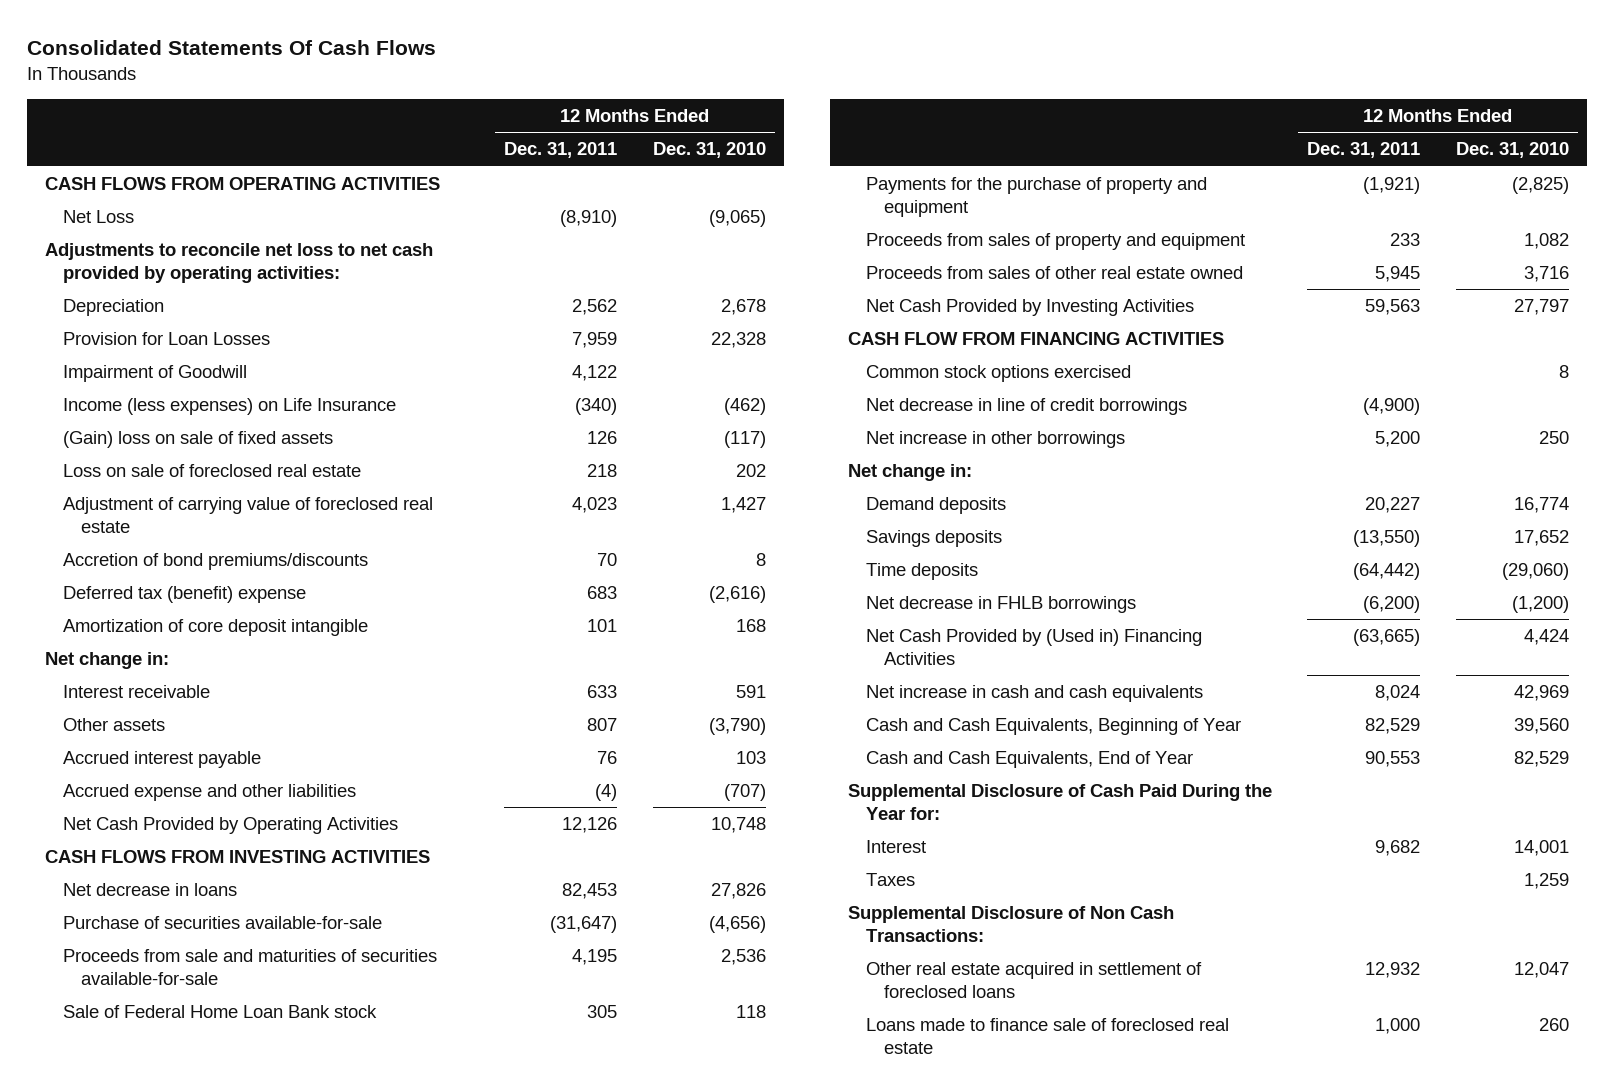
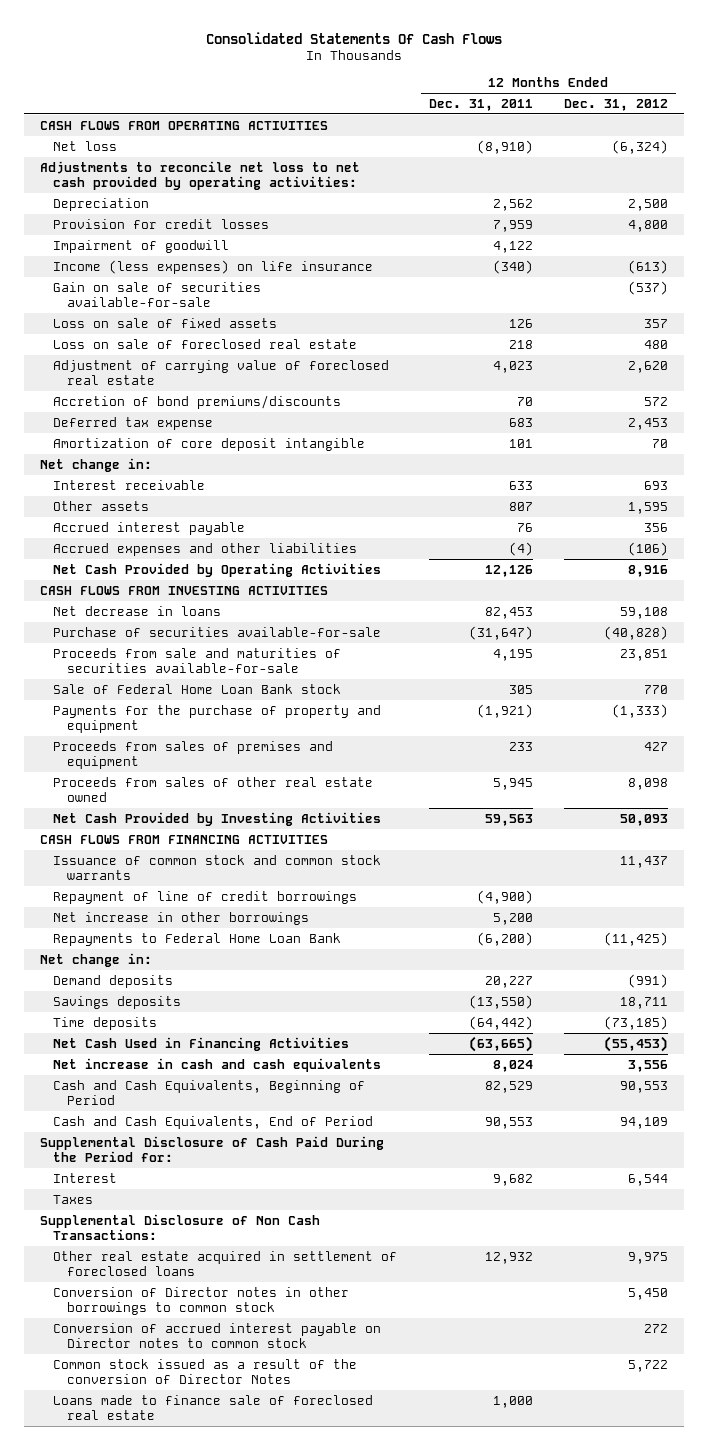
[653,142,767,159] Dec. 31, 2010 -> none
none -> [563,98,668,111] Dec. 31, 2012
[62,210,134,224] Net Loss -> [53,140,118,151] Net loss
[62,332,270,346] Provision for Loan Losses -> [53,218,270,229] Provision for credit losses
[62,365,247,383] Impairment of Goodwill -> [53,239,230,253] Impairment of goodwill
[62,398,396,416] Income (less expenses) on Life Insurance -> [53,259,374,274] Income (less expenses) on life insurance
none -> [53,281,262,307] Gain on sale of securities available-for-sale
[62,431,333,449] (Gain) loss on sale of fixed assets -> [53,317,278,328] Loss on sale of fixed assets
[62,586,306,604] Deferred tax (benefit) expense -> [53,416,214,430] Deferred tax expense
[62,784,356,802] Accrued expense and other liabilities -> [53,542,358,556] Accrued expenses and other liabilities
[865,233,1245,251] Proceeds from sales of property and equipment -> [53,740,334,769] Proceeds from sales of premises and equipment
[865,365,1131,383] Common stock options exercised -> none
[847,332,1224,346] CASH FLOW FROM FINANCING ACTIVITIES -> [40,834,329,844] CASH FLOWS FROM FINANCING ACTIVITIES
none -> [53,854,382,880] Issuance of common stock and common stock warrants
[865,398,1187,416] Net decrease in line of credit borrowings -> [53,890,358,904] Repayment of line of credit borrowings
none -> [53,932,342,946] Repayments to Federal Home Loan Bank
[865,596,1136,614] Net decrease in FHLB borrowings -> none
[865,629,1202,665] Net Cash Provided by (Used in) Financing Activities -> [53,1036,350,1051] Net Cash Used in Financing Activities
[865,718,1241,736] Cash and Cash Equivalents, Beginning of Year -> [53,1079,366,1105] Cash and Cash Equivalents, Beginning of Period
[865,751,1193,769] Cash and Cash Equivalents, End of Year -> [53,1115,374,1129] Cash and Cash Equivalents, End of Period
[847,784,1272,820] Supplemental Disclosure of Cash Paid During the Year for: -> [40,1135,385,1162] Supplemental Disclosure of Cash Paid During the Period for:
none -> [53,1286,350,1315] Conversion of Director notes in other borrowings to common stock
none -> [53,1322,382,1348] Conversion of accrued interest payable on Director notes to common stock
none -> [53,1358,358,1384] Common stock issued as a result of the conversion of Director Notes

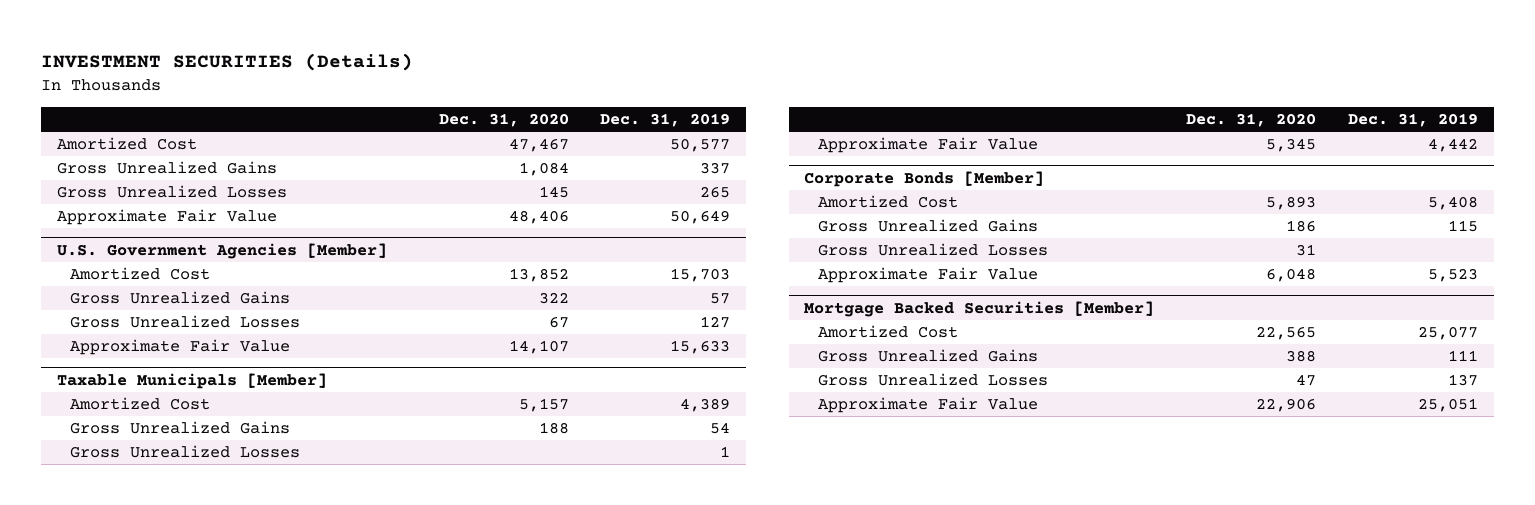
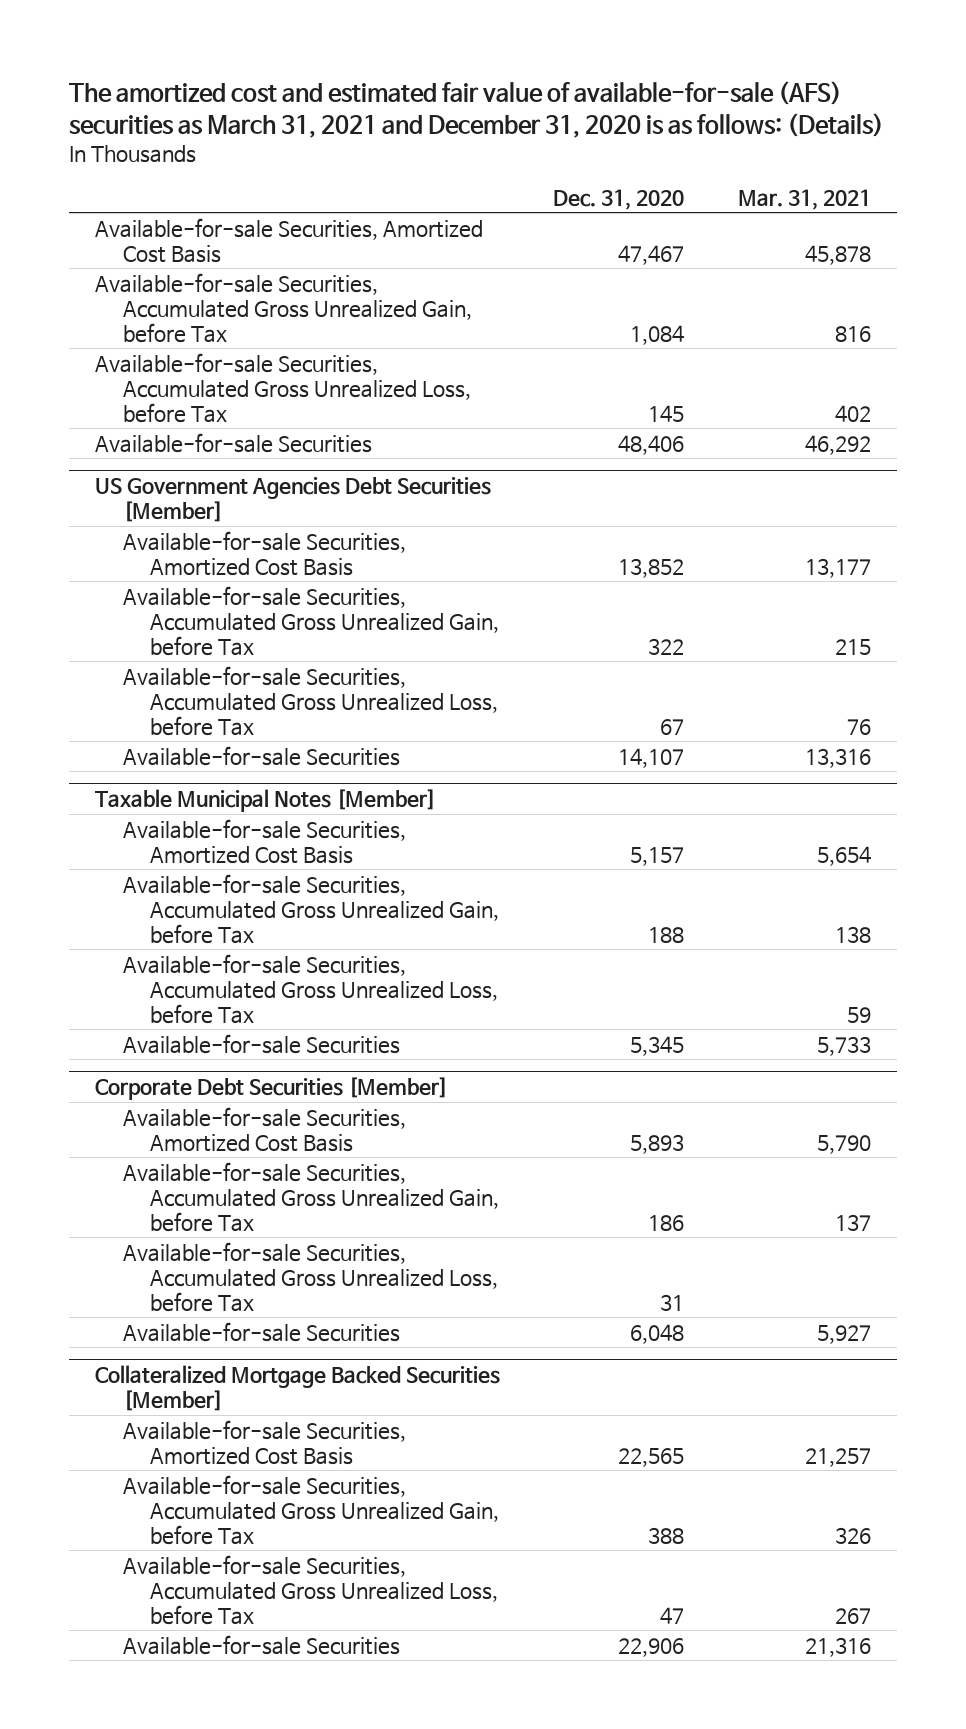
[40,53,413,72] INVESTMENT SECURITIES (Details) -> [68,81,884,139] The amortized cost and estimated fair value of available-for-sale (AFS) securities as March 31, 2021 and December 31, 2020 is as follows: (Details)
[600,113,731,128] Dec. 31, 2019 -> none
none -> [737,188,871,210] Mar. 31, 2021
[56,136,197,150] Amortized Cost -> [95,217,484,263] Available-for-sale Securities, Amortized Cost Basis
[56,160,277,174] Gross Unrealized Gains -> [95,272,472,343] Available-for-sale Securities, Accumulated Gross Unrealized Gain, before Tax
[56,184,287,198] Gross Unrealized Losses -> [95,352,471,423] Available-for-sale Securities, Accumulated Gross Unrealized Loss, before Tax
[56,208,277,225] Approximate Fair Value -> [95,432,373,453] Available-for-sale Securities
[56,242,387,259] U.S. Government Agencies [Member] -> [95,477,492,523] US Government Agencies Debt Securities [Member]
[70,266,211,280] Amortized Cost -> [122,530,406,576] Available-for-sale Securities, Amortized Cost Basis
[70,290,291,304] Gross Unrealized Gains -> [122,585,499,656] Available-for-sale Securities, Accumulated Gross Unrealized Gain, before Tax
[70,314,301,328] Gross Unrealized Losses -> [122,665,498,736] Available-for-sale Securities, Accumulated Gross Unrealized Loss, before Tax
[70,338,291,355] Approximate Fair Value -> [122,745,400,766] Available-for-sale Securities
[56,372,327,389] Taxable Municipals [Member] -> [95,789,437,813] Taxable Municipal Notes [Member]
[70,396,211,410] Amortized Cost -> [122,818,406,864] Available-for-sale Securities, Amortized Cost Basis
[70,420,291,434] Gross Unrealized Gains -> [122,873,499,944] Available-for-sale Securities, Accumulated Gross Unrealized Gain, before Tax
[70,444,301,458] Gross Unrealized Losses -> [122,953,498,1024] Available-for-sale Securities, Accumulated Gross Unrealized Loss, before Tax
[818,136,1039,153] Approximate Fair Value -> [122,1033,400,1054] Available-for-sale Securities
[804,170,1045,187] Corporate Bonds [Member] -> [95,1077,449,1101] Corporate Debt Securities [Member]
[818,194,959,208] Amortized Cost -> [122,1106,406,1152] Available-for-sale Securities, Amortized Cost Basis
[818,218,1039,232] Gross Unrealized Gains -> [122,1161,499,1232] Available-for-sale Securities, Accumulated Gross Unrealized Gain, before Tax
[818,242,1049,256] Gross Unrealized Losses -> [122,1241,498,1312] Available-for-sale Securities, Accumulated Gross Unrealized Loss, before Tax
[818,266,1039,283] Approximate Fair Value -> [122,1321,400,1342] Available-for-sale Securities
[804,300,1155,317] Mortgage Backed Securities [Member] -> [95,1365,501,1412] Collateralized Mortgage Backed Securities [Member]
[818,324,959,338] Amortized Cost -> [122,1419,406,1465] Available-for-sale Securities, Amortized Cost Basis
[818,348,1039,362] Gross Unrealized Gains -> [122,1474,499,1545] Available-for-sale Securities, Accumulated Gross Unrealized Gain, before Tax
[818,372,1049,386] Gross Unrealized Losses -> [122,1554,498,1625] Available-for-sale Securities, Accumulated Gross Unrealized Loss, before Tax
[818,396,1039,413] Approximate Fair Value -> [122,1634,400,1655] Available-for-sale Securities

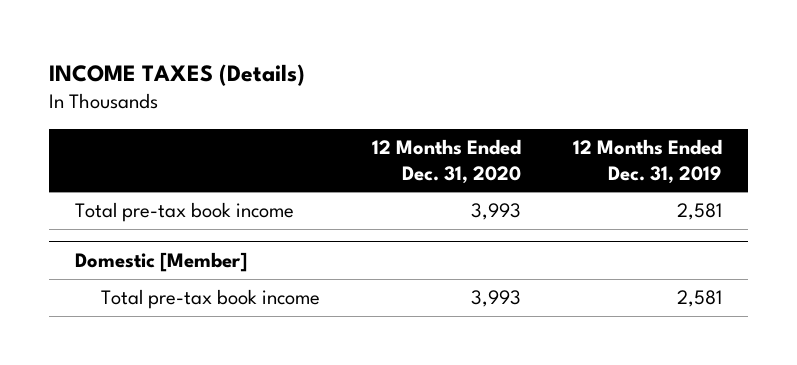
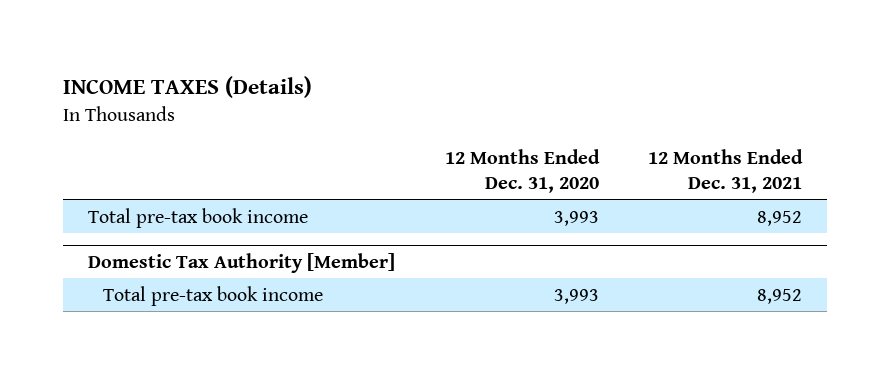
[572,139,722,184] 12 Months Ended Dec. 31, 2019 -> none
none -> [648,149,804,193] 12 Months Ended Dec. 31, 2021
[74,252,247,273] Domestic [Member] -> [88,253,396,274] Domestic Tax Authority [Member]

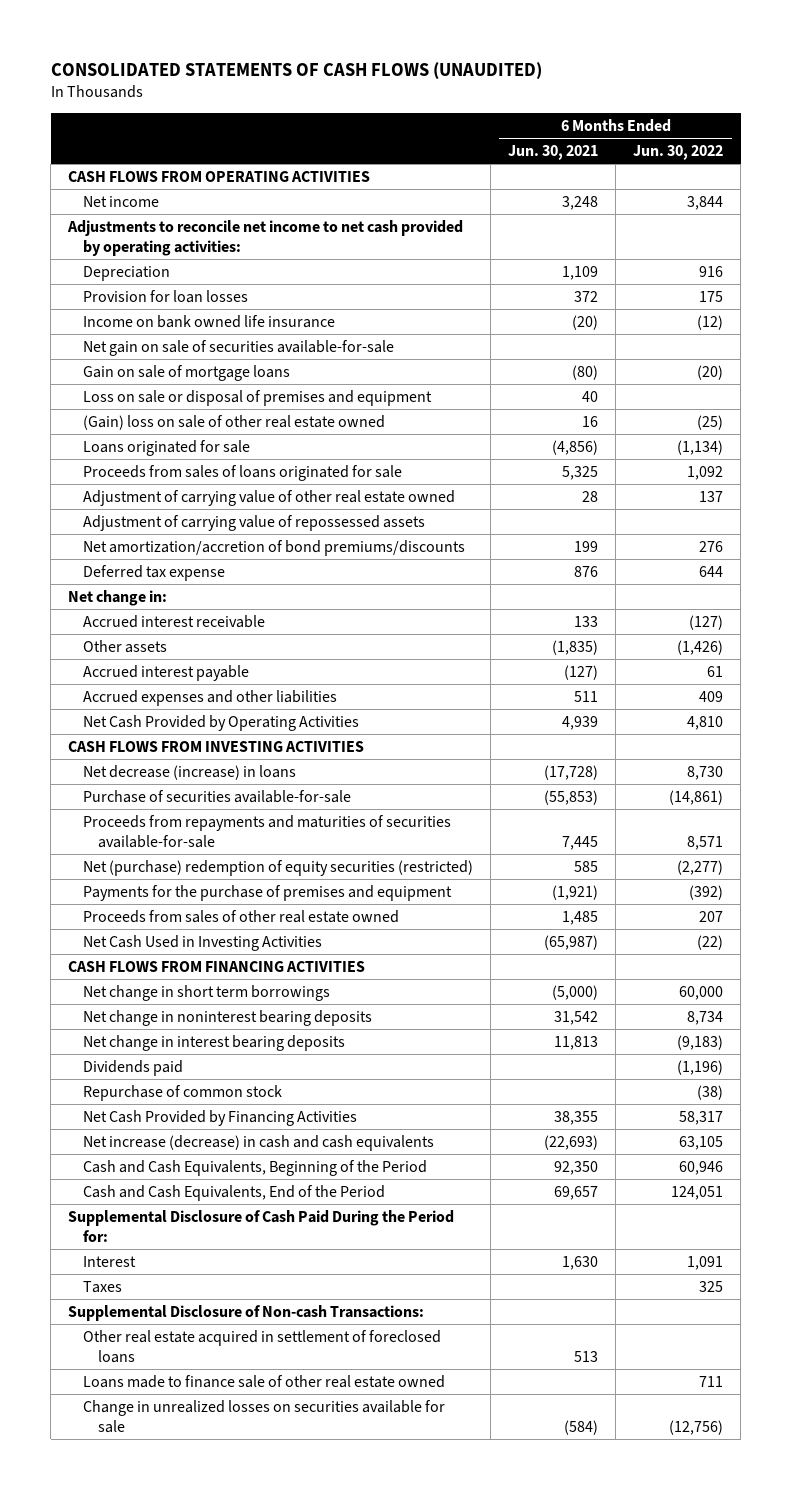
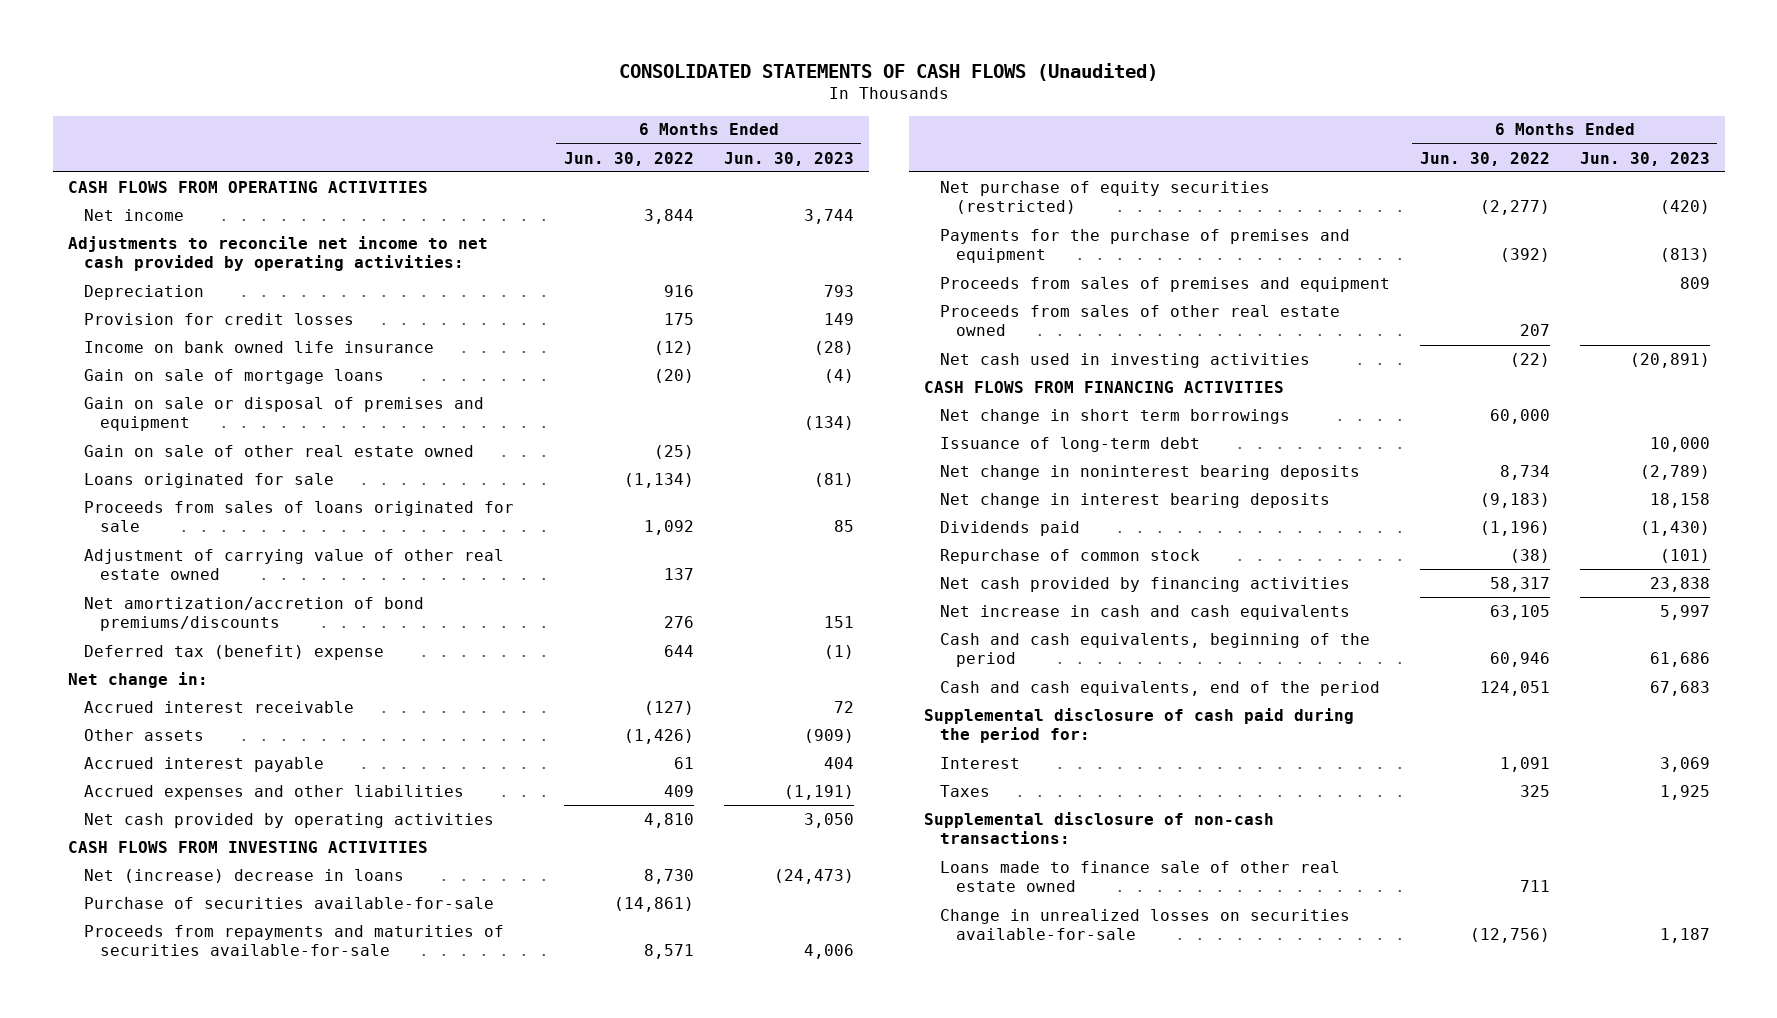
[50,61,542,79] CONSOLIDATED STATEMENTS OF CASH FLOWS (UNAUDITED) -> [618,62,1158,81] CONSOLIDATED STATEMENTS OF CASH FLOWS (Unaudited)
[508,144,599,160] Jun. 30, 2021 -> none
none -> [723,151,854,166] Jun. 30, 2023
[83,289,249,303] Provision for loan losses -> [83,312,354,325] Provision for credit losses
[83,339,395,356] Net gain on sale of securities available-for-sale -> none
[83,389,433,406] Loss on sale or disposal of premises and equipment -> [83,396,484,432] Gain on sale or disposal of premises and equipment
[83,414,386,430] (Gain) loss on sale of other real estate owned -> [83,444,474,457] Gain on sale of other real estate owned
[83,514,426,531] Adjustment of carrying value of repossessed assets -> none
[83,564,226,581] Deferred tax expense -> [83,644,384,660] Deferred tax (benefit) expense
[83,714,360,731] Net Cash Provided by Operating Activities -> [83,812,494,828] Net cash provided by operating activities
[83,764,297,780] Net decrease (increase) in loans -> [83,868,404,883] Net (increase) decrease in loans
[83,859,474,876] Net (purchase) redemption of equity securities (restricted) -> [939,180,1270,215] Net purchase of equity securities (restricted)
none -> [939,276,1390,292] Proceeds from sales of premises and equipment
[83,934,323,951] Net Cash Used in Investing Activities -> [939,352,1310,368] Net cash used in investing activities
none -> [939,436,1200,452] Issuance of long-term debt
[83,1109,358,1126] Net Cash Provided by Financing Activities -> [939,576,1350,592] Net cash provided by financing activities
[83,1134,435,1151] Net increase (decrease) in cash and cash equivalents -> [939,604,1350,620] Net increase in cash and cash equivalents
[83,1159,428,1176] Cash and Cash Equivalents, Beginning of the Period -> [939,632,1370,668] Cash and cash equivalents, beginning of the period
[83,1184,386,1201] Cash and Cash Equivalents, End of the Period -> [939,680,1380,696] Cash and cash equivalents, end of the period
[68,1209,455,1242] Supplemental Disclosure of Cash Paid During the Period for: -> [923,707,1354,744] Supplemental disclosure of cash paid during the period for:
[83,1329,442,1363] Other real estate acquired in settlement of foreclosed loans -> none
[68,1304,425,1321] Supplemental Disclosure of Non-cash Transactions: -> [923,811,1274,845] Supplemental disclosure of non-cash transactions:
[83,1399,446,1433] Change in unrealized losses on securities available for sale -> [939,908,1350,941] Change in unrealized losses on securities available-for-sale

